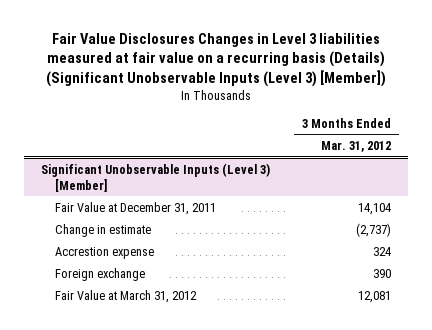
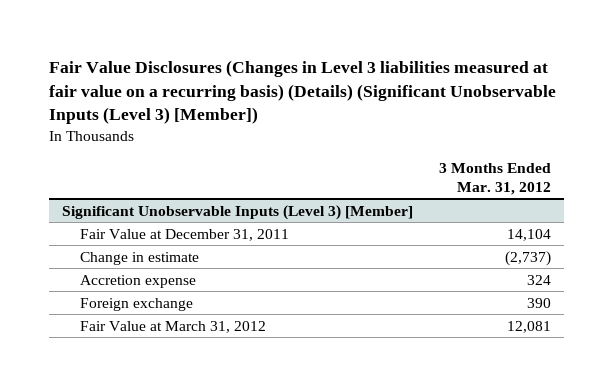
[45,32,386,87] Fair Value Disclosures Changes in Level 3 liabilities measured at fair value on a recurring basis (Details) (Significant Unobservable Inputs (Level 3) [Member]) -> [48,59,556,125] Fair Value Disclosures (Changes in Level 3 liabilities measured at fair value on a recurring basis) (Details) (Significant Unobservable Inputs (Level 3) [Member])
[54,246,154,259] Accrestion expense -> [80,274,197,288] Accretion expense

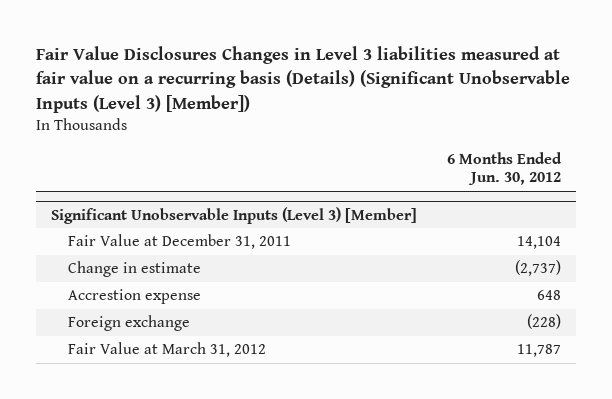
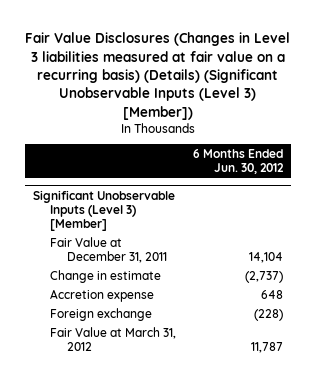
[35,46,570,113] Fair Value Disclosures Changes in Level 3 liabilities measured at fair value on a recurring basis (Details) (Significant Unobservable Inputs (Level 3) [Member]) -> [24,32,290,120] Fair Value Disclosures (Changes in Level 3 liabilities measured at fair value on a recurring basis) (Details) (Significant Unobservable Inputs (Level 3) [Member])
[68,289,202,305] Accrestion expense -> [49,288,154,302] Accretion expense

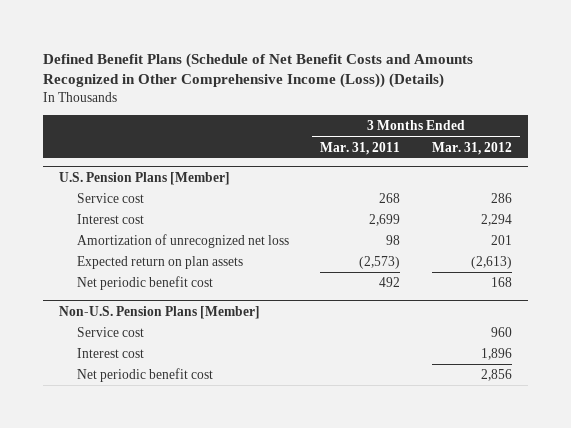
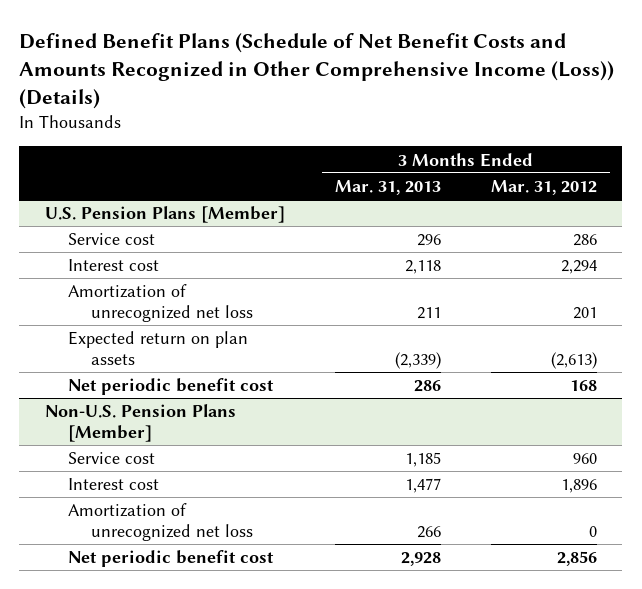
[320,141,401,155] Mar. 31, 2011 -> none
none -> [334,179,441,195] Mar. 31, 2013
none -> [67,503,254,541] Amortization of unrecognized net loss

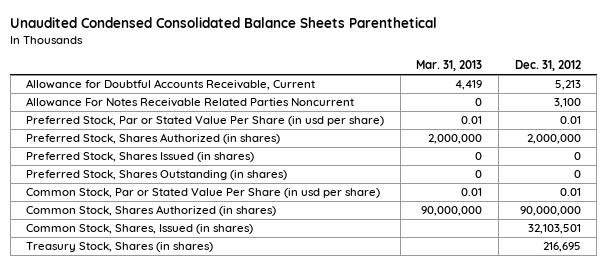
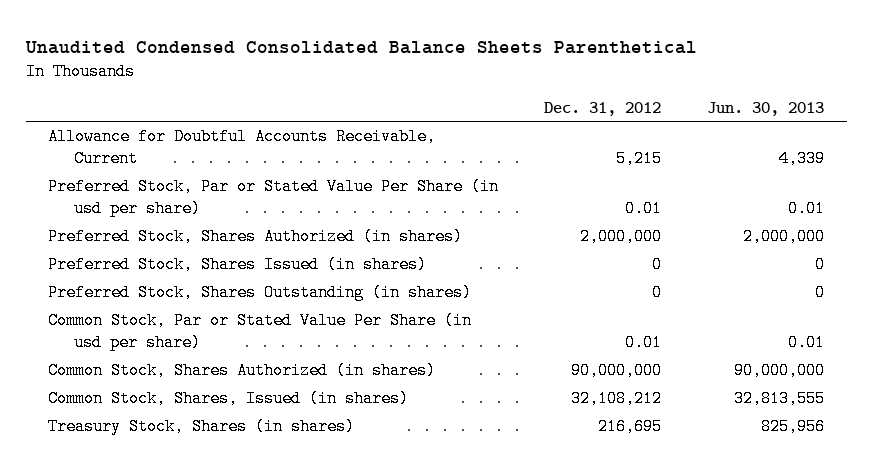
[416,60,483,72] Mar. 31, 2013 -> none
none -> [706,101,824,116] Jun. 30, 2013
[26,97,355,108] Allowance For Notes Receivable Related Parties Noncurrent -> none
[554,80,581,91] 5,213 -> [616,150,663,168] 5,215
[527,224,581,235] 32,103,501 -> [571,390,663,408] 32,108,212

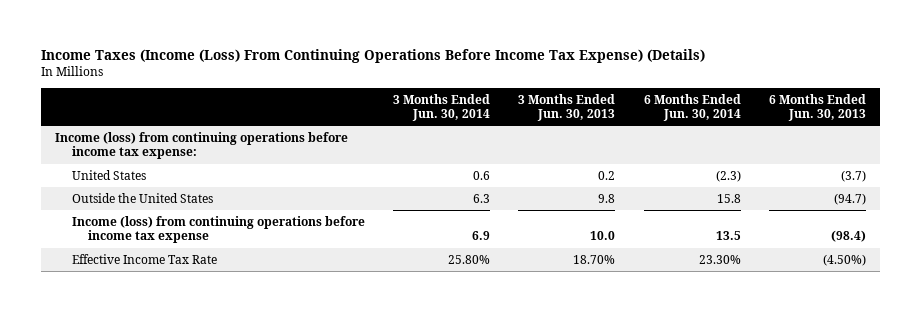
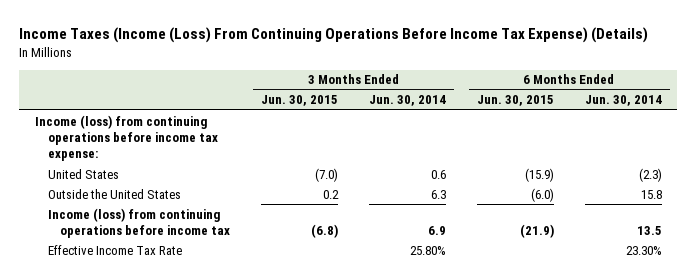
[518,93,616,121] 3 Months Ended Jun. 30, 2013 -> none
[768,93,866,121] 6 Months Ended Jun. 30, 2013 -> none
none -> [261,95,339,107] Jun. 30, 2015
none -> [476,95,554,107] Jun. 30, 2015
[71,216,365,244] Income (loss) from continuing operations before income tax expense -> [47,207,231,239] Income (loss) from continuing operations before income tax

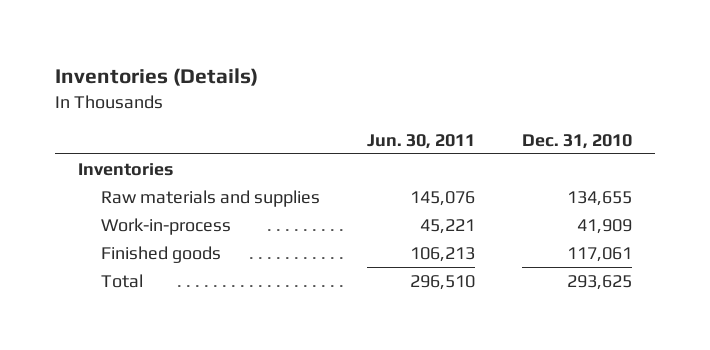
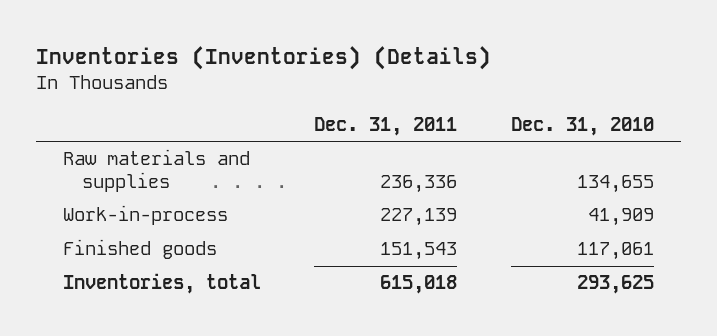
[54,68,258,87] Inventories (Details) -> [35,46,491,71] Inventories (Inventories) (Details)
[367,133,476,149] Jun. 30, 2011 -> none
none -> [314,116,458,136] Dec. 31, 2011
[78,162,174,176] Inventories -> none
[101,273,144,288] Total -> [62,273,261,295] Inventories, total

